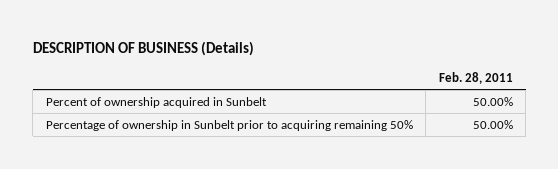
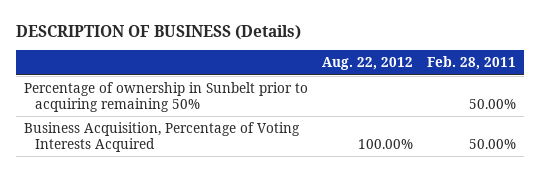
none -> [321,57,413,71] Aug. 22, 2012
[45,96,267,108] Percent of ownership acquired in Sunbelt -> none
none -> [23,121,300,153] Business Acquisition, Percentage of Voting Interests Acquired

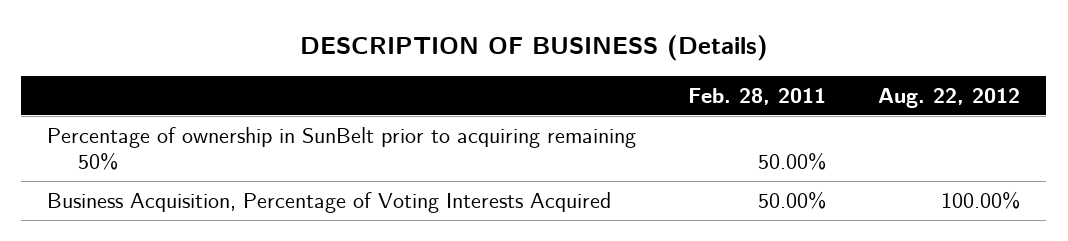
[23,81,308,113] Percentage of ownership in Sunbelt prior to acquiring remaining 50% -> [47,126,637,171] Percentage of ownership in SunBelt prior to acquiring remaining 50%

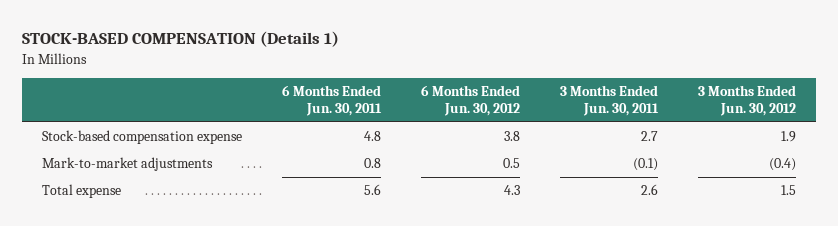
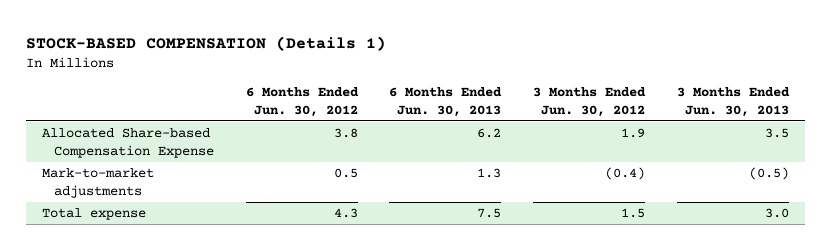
[282,85,383,116] 6 Months Ended Jun. 30, 2011 -> none
[559,85,659,116] 3 Months Ended Jun. 30, 2011 -> none
none -> [389,87,503,117] 6 Months Ended Jun. 30, 2013
none -> [676,87,790,117] 3 Months Ended Jun. 30, 2013
[42,130,243,145] Stock-based compensation expense -> [41,128,214,158] Allocated Share-based Compensation Expense

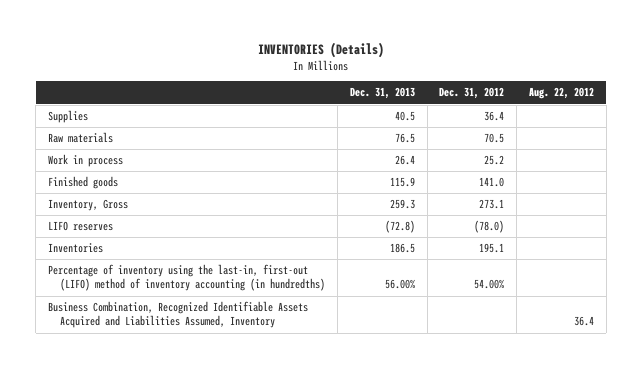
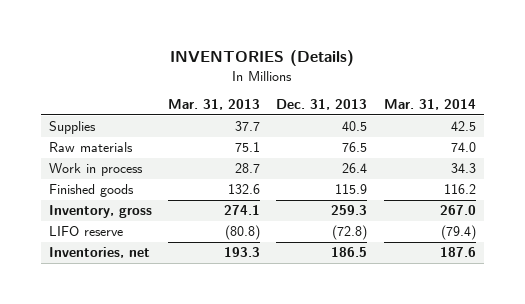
[439,87,505,100] Dec. 31, 2012 -> none
[528,87,594,100] Aug. 22, 2012 -> none
none -> [168,99,261,111] Mar. 31, 2013
none -> [383,99,476,111] Mar. 31, 2014
[48,264,326,292] Percentage of inventory using the last-in, first-out (LIFO) method of inventory accounting (in hundredths) -> none
[48,301,309,329] Business Combination, Recognized Identifiable Assets Acquired and Liabilities Assumed, Inventory -> none
[48,199,129,212] Inventory, Gross -> [49,205,153,219] Inventory, gross
[48,221,114,232] LIFO reserves -> [49,226,124,237] LIFO reserve
[48,243,104,254] Inventories -> [49,247,151,259] Inventories, net

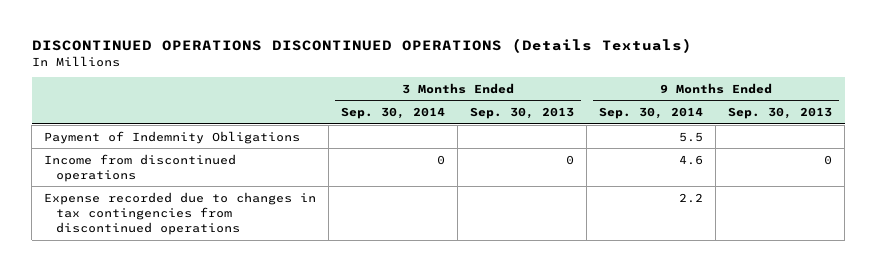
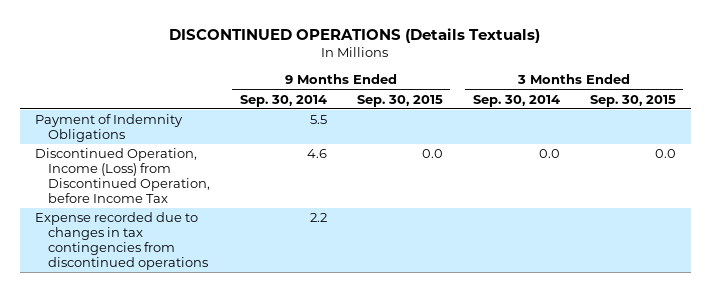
[31,37,692,53] DISCONTINUED OPERATIONS DISCONTINUED OPERATIONS (Details Textuals) -> [169,27,541,43] DISCONTINUED OPERATIONS (Details Textuals)
[470,107,575,120] Sep. 30, 2013 -> none
[728,107,833,120] Sep. 30, 2013 -> none
none -> [356,94,443,107] Sep. 30, 2015
none -> [589,94,676,107] Sep. 30, 2015
[44,153,237,182] Income from discontinued operations -> [34,148,210,204] Discontinued Operation, Income (Loss) from Discontinued Operation, before Income Tax
[437,154,446,165] 0 -> [538,149,560,159] 0.0

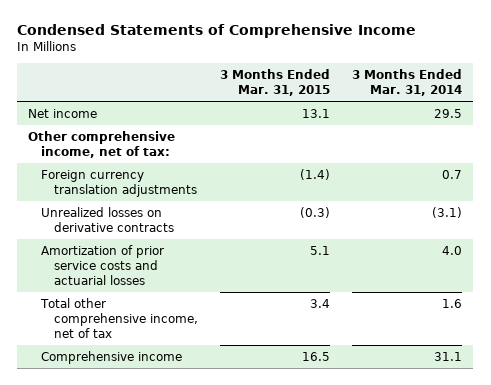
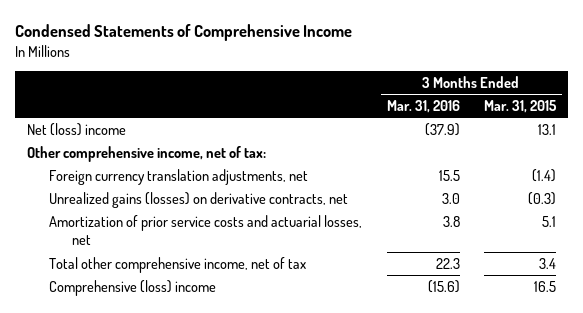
[352,68,463,97] 3 Months Ended Mar. 31, 2014 -> none
none -> [386,100,460,114] Mar. 31, 2016
[28,108,98,118] Net income -> [26,122,126,136] Net (loss) income
[41,169,197,198] Foreign currency translation adjustments -> [49,168,309,185] Foreign currency translation adjustments, net
[41,206,174,233] Unrealized losses on derivative contracts -> [49,191,349,208] Unrealized gains (losses) on derivative contracts, net
[41,244,165,286] Amortization of prior service costs and actuarial losses -> [49,214,363,246] Amortization of prior service costs and actuarial losses, net
[41,350,183,364] Comprehensive income -> [49,279,217,296] Comprehensive (loss) income

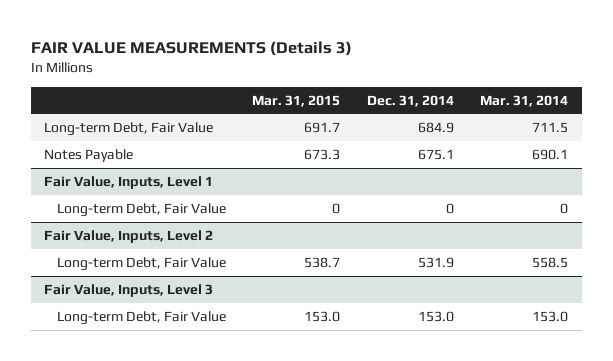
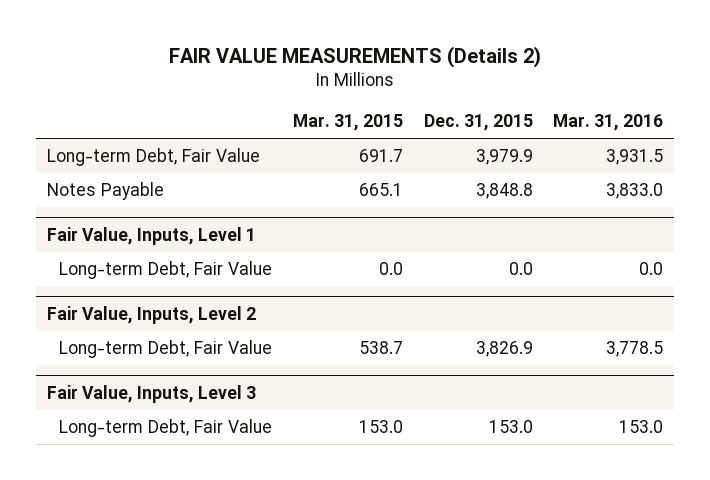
[31,41,353,57] FAIR VALUE MEASUREMENTS (Details 3) -> [168,46,541,69] FAIR VALUE MEASUREMENTS (Details 2)
[366,94,454,107] Dec. 31, 2014 -> none
[480,94,569,107] Mar. 31, 2014 -> none
none -> [423,114,533,132] Dec. 31, 2015
none -> [553,114,664,132] Mar. 31, 2016
[304,148,341,160] 673.3 -> [359,183,404,197] 665.1
[332,202,341,214] 0 -> [379,262,404,276] 0.0

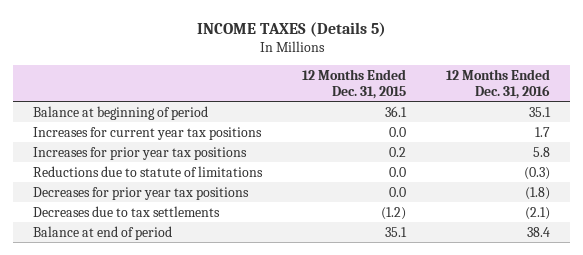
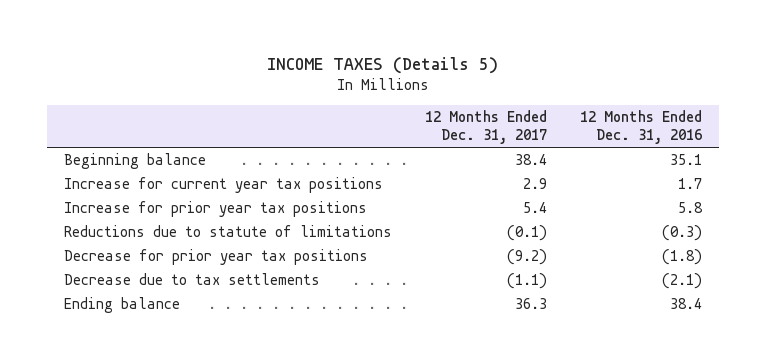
[302,69,407,99] 12 Months Ended Dec. 31, 2015 -> none
none -> [424,110,547,145] 12 Months Ended Dec. 31, 2017
[33,105,209,120] Balance at beginning of period -> [63,153,206,170] Beginning balance
[33,126,263,140] Increases for current year tax positions -> [63,177,383,194] Increase for current year tax positions
[33,146,248,160] Increases for prior year tax positions -> [63,201,367,218] Increase for prior year tax positions
[33,186,250,200] Decreases for prior year tax positions -> [63,249,368,266] Decrease for prior year tax positions
[33,205,221,217] Decreases due to tax settlements -> [63,273,320,286] Decrease due to tax settlements
[33,225,173,240] Balance at end of period -> [63,297,180,314] Ending balance

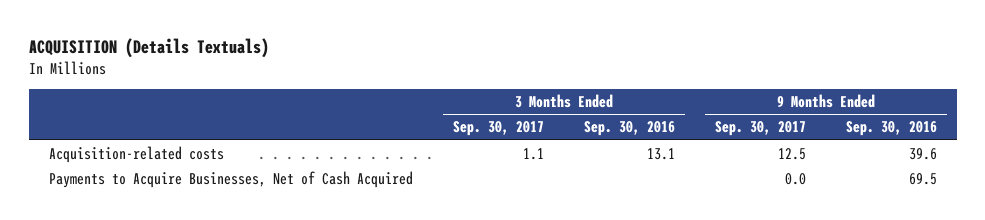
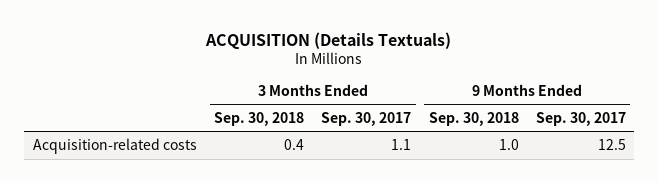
[583,121,675,137] Sep. 30, 2016 -> none
[845,121,937,137] Sep. 30, 2016 -> none
none -> [214,111,305,126] Sep. 30, 2018
none -> [428,111,519,126] Sep. 30, 2018
[48,170,413,188] Payments to Acquire Businesses, Net of Cash Acquired -> none

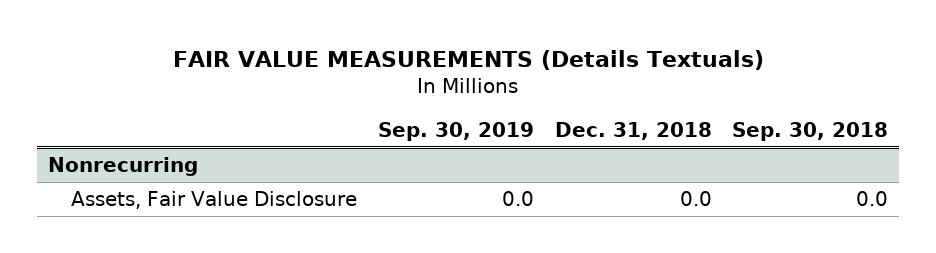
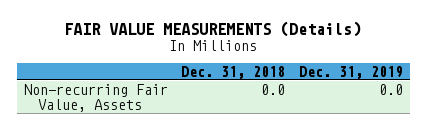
[173,50,765,71] FAIR VALUE MEASUREMENTS (Details Textuals) -> [64,20,362,37] FAIR VALUE MEASUREMENTS (Details)
[377,121,534,141] Sep. 30, 2019 -> none
[732,121,889,141] Sep. 30, 2018 -> none
none -> [298,65,403,79] Dec. 31, 2019
[47,157,198,177] Nonrecurring -> none
[71,191,358,210] Assets, Fair Value Disclosure -> [23,84,168,112] Non-recurring Fair Value, Assets

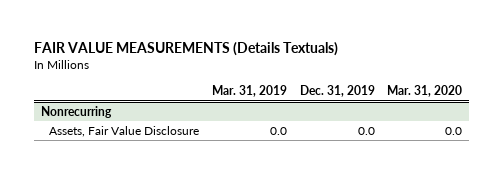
[64,20,362,37] FAIR VALUE MEASUREMENTS (Details) -> [34,41,339,56] FAIR VALUE MEASUREMENTS (Details Textuals)
[181,65,286,79] Dec. 31, 2018 -> none
none -> [211,85,287,98] Mar. 31, 2019
none -> [387,85,463,98] Mar. 31, 2020
none -> [40,106,112,119] Nonrecurring
[23,84,168,112] Non-recurring Fair Value, Assets -> [49,126,200,138] Assets, Fair Value Disclosure

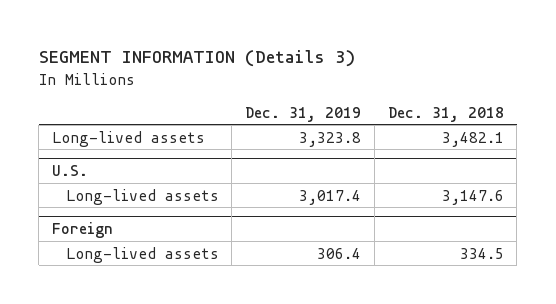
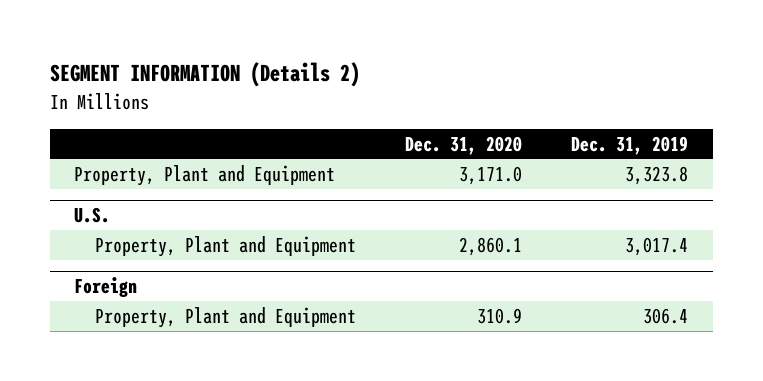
[38,50,355,68] SEGMENT INFORMATION (Details 3) -> [49,62,360,88] SEGMENT INFORMATION (Details 2)
[387,106,504,122] Dec. 31, 2018 -> none
none -> [405,135,523,155] Dec. 31, 2020
[52,130,206,147] Long-lived assets -> [74,164,336,186] Property, Plant and Equipment
[65,188,219,205] Long-lived assets -> [95,235,357,257] Property, Plant and Equipment
[65,246,219,263] Long-lived assets -> [95,306,357,328] Property, Plant and Equipment

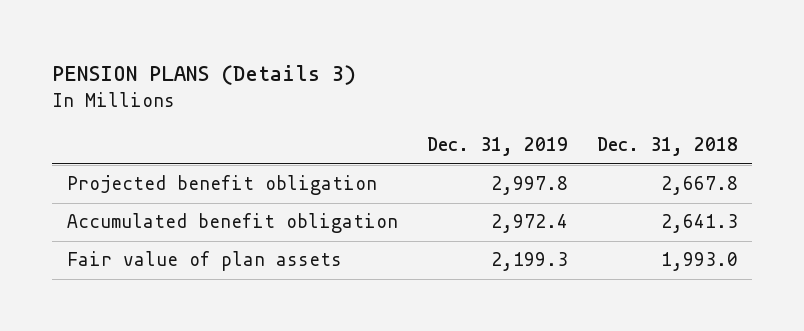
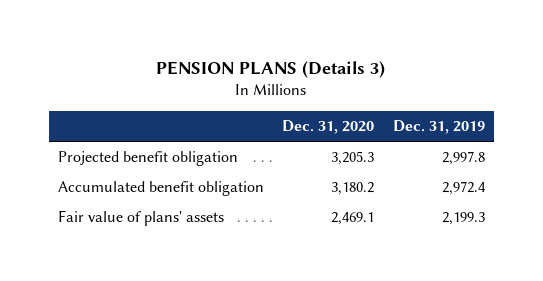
[596,137,738,157] Dec. 31, 2018 -> none
none -> [282,120,375,135] Dec. 31, 2020
[66,251,342,272] Fair value of plan assets -> [58,210,225,227] Fair value of plans' assets

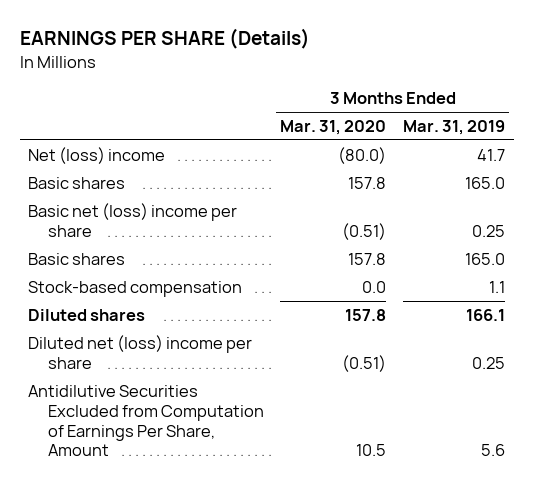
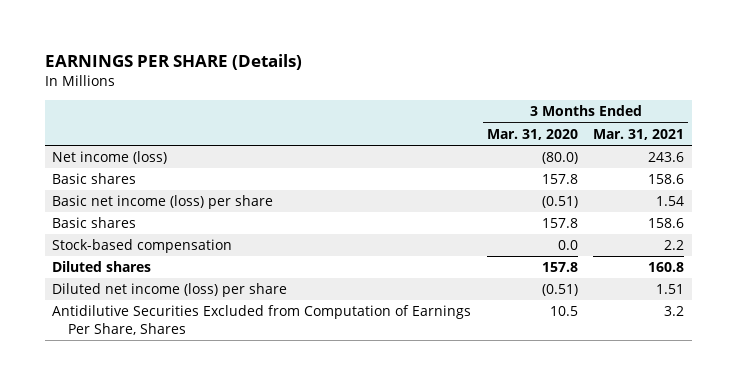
[403,120,506,136] Mar. 31, 2019 -> none
none -> [593,128,685,140] Mar. 31, 2021
[28,146,166,164] Net (loss) income -> [52,151,168,165] Net income (loss)
[28,202,238,237] Basic net (loss) income per share -> [52,195,274,210] Basic net income (loss) per share
[28,334,253,369] Diluted net (loss) income per share -> [52,283,288,298] Diluted net income (loss) per share
[28,384,264,457] Antidilutive Securities Excluded from Computation of Earnings Per Share, Amount -> [52,305,472,336] Antidilutive Securities Excluded from Computation of Earnings Per Share, Shares

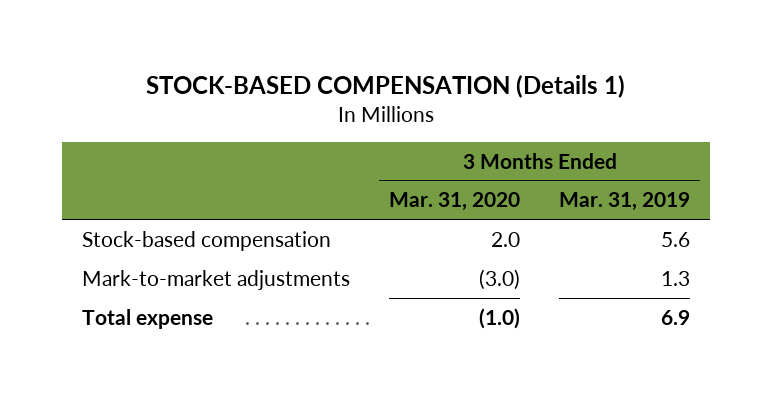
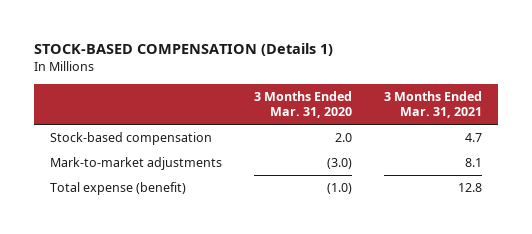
[559,192,691,212] Mar. 31, 2019 -> none
none -> [383,90,482,119] 3 Months Ended Mar. 31, 2021
[81,308,213,329] Total expense -> [49,182,186,196] Total expense (benefit)

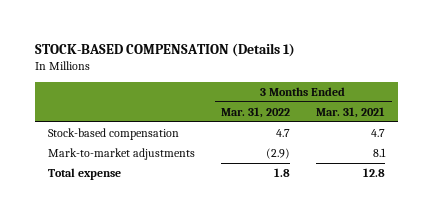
[253,90,352,119] 3 Months Ended Mar. 31, 2020 -> none
none -> [221,106,291,118] Mar. 31, 2022
[49,182,186,196] Total expense (benefit) -> [47,167,121,180] Total expense

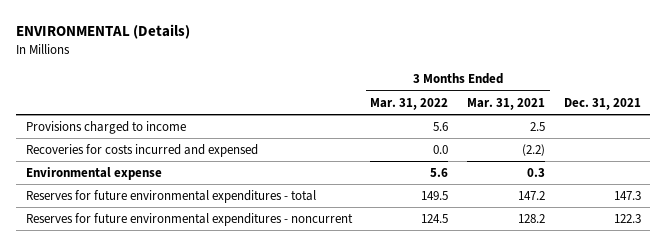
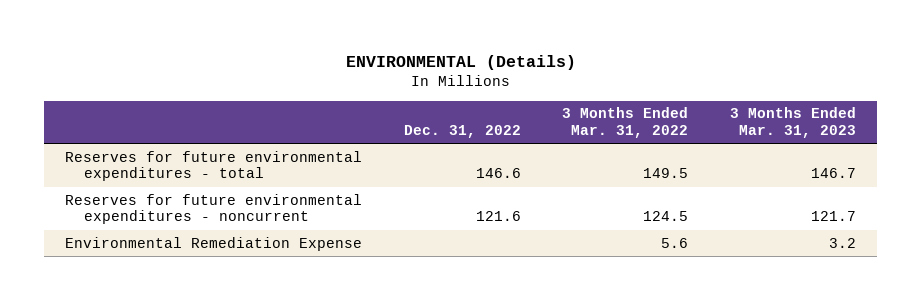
[466,97,545,110] Mar. 31, 2021 -> none
[563,97,641,110] Dec. 31, 2021 -> none
none -> [403,125,521,139] Dec. 31, 2022
none -> [729,107,856,139] 3 Months Ended Mar. 31, 2023
[25,121,186,135] Provisions charged to income -> none
[25,144,258,158] Recoveries for costs incurred and expensed -> none
[25,167,162,181] Environmental expense -> none
none -> [65,236,363,251] Environmental Remediation Expense

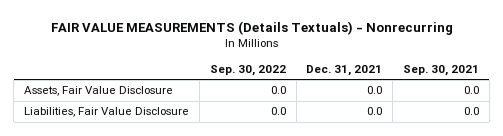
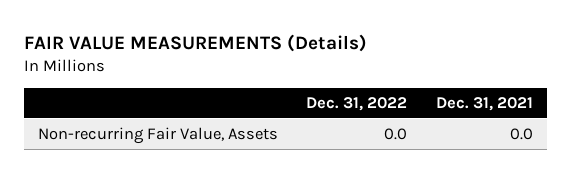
[50,20,453,35] FAIR VALUE MEASUREMENTS (Details Textuals) - Nonrecurring -> [23,34,367,53] FAIR VALUE MEASUREMENTS (Details)
[209,64,286,76] Sep. 30, 2022 -> none
[402,64,479,76] Sep. 30, 2021 -> none
none -> [306,96,408,111] Dec. 31, 2022
[24,107,190,118] Liabilities, Fair Value Disclosure -> none
[24,86,174,97] Assets, Fair Value Disclosure -> [37,127,278,145] Non-recurring Fair Value, Assets

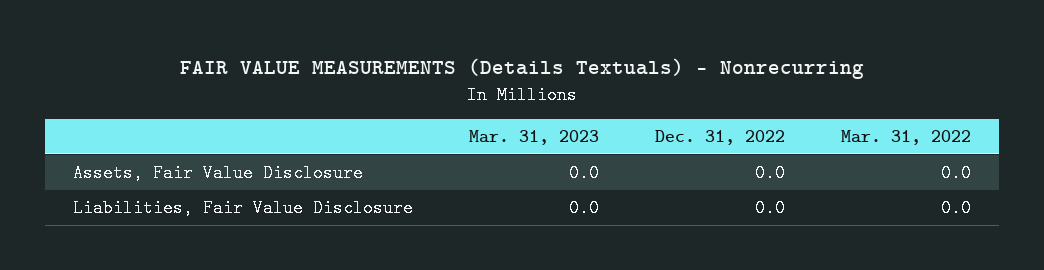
[23,34,367,53] FAIR VALUE MEASUREMENTS (Details) -> [179,58,864,80] FAIR VALUE MEASUREMENTS (Details Textuals) - Nonrecurring
[435,96,533,111] Dec. 31, 2021 -> none
none -> [468,130,599,146] Mar. 31, 2023
none -> [841,130,972,146] Mar. 31, 2022
[37,127,278,145] Non-recurring Fair Value, Assets -> [72,164,363,183] Assets, Fair Value Disclosure
none -> [72,199,413,218] Liabilities, Fair Value Disclosure

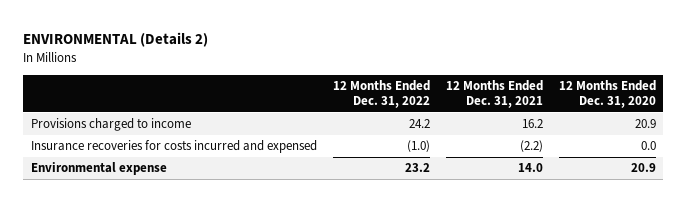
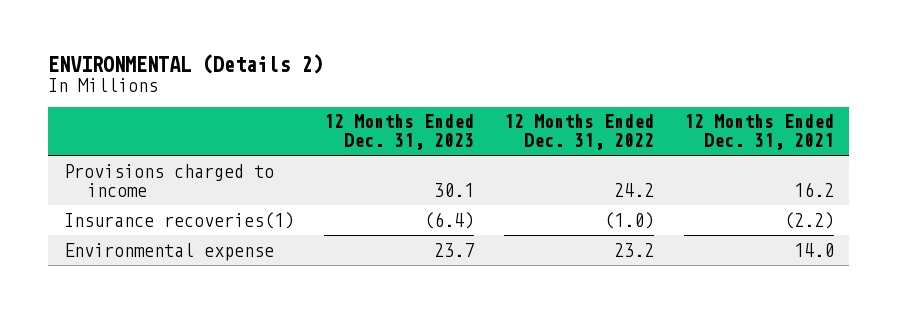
[558,80,656,109] 12 Months Ended Dec. 31, 2020 -> none
none -> [323,114,474,151] 12 Months Ended Dec. 31, 2023
[31,140,318,154] Insurance recoveries for costs incurred and expensed -> [63,211,294,229] Insurance recoveries(1)

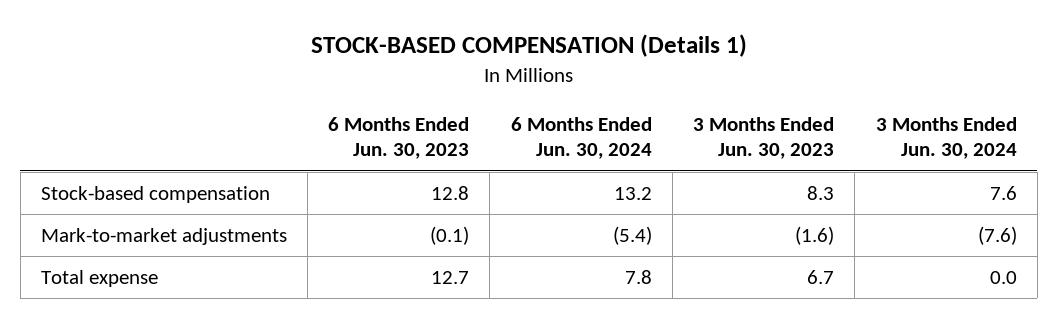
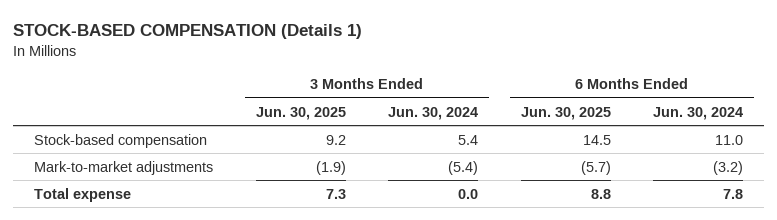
[328,116,470,160] 6 Months Ended Jun. 30, 2023 -> none
[693,116,835,160] 3 Months Ended Jun. 30, 2023 -> none
none -> [255,106,346,120] Jun. 30, 2025
none -> [520,106,611,120] Jun. 30, 2025
[613,187,652,201] 13.2 -> [714,134,743,145] 11.0
[989,186,1017,201] 7.6 -> [458,134,479,145] 5.4
[612,226,652,246] (5.4) -> [712,160,743,175] (3.2)
[977,226,1017,246] (7.6) -> [448,160,479,175] (5.4)

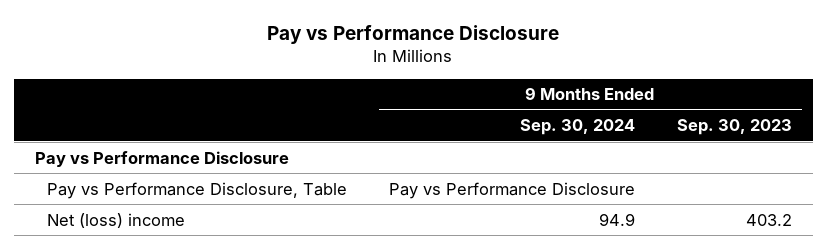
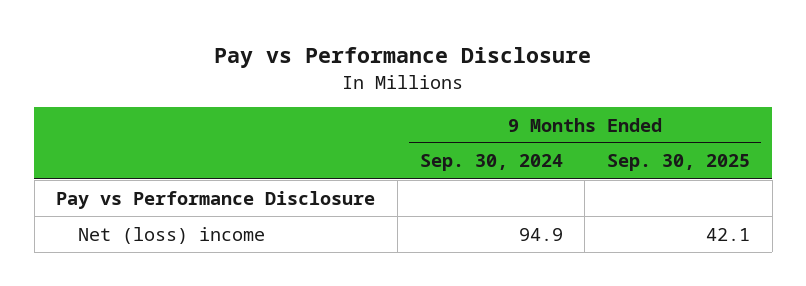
[676,119,792,136] Sep. 30, 2023 -> none
none -> [606,154,750,172] Sep. 30, 2025
[47,181,348,199] Pay vs Performance Disclosure, Table -> none

